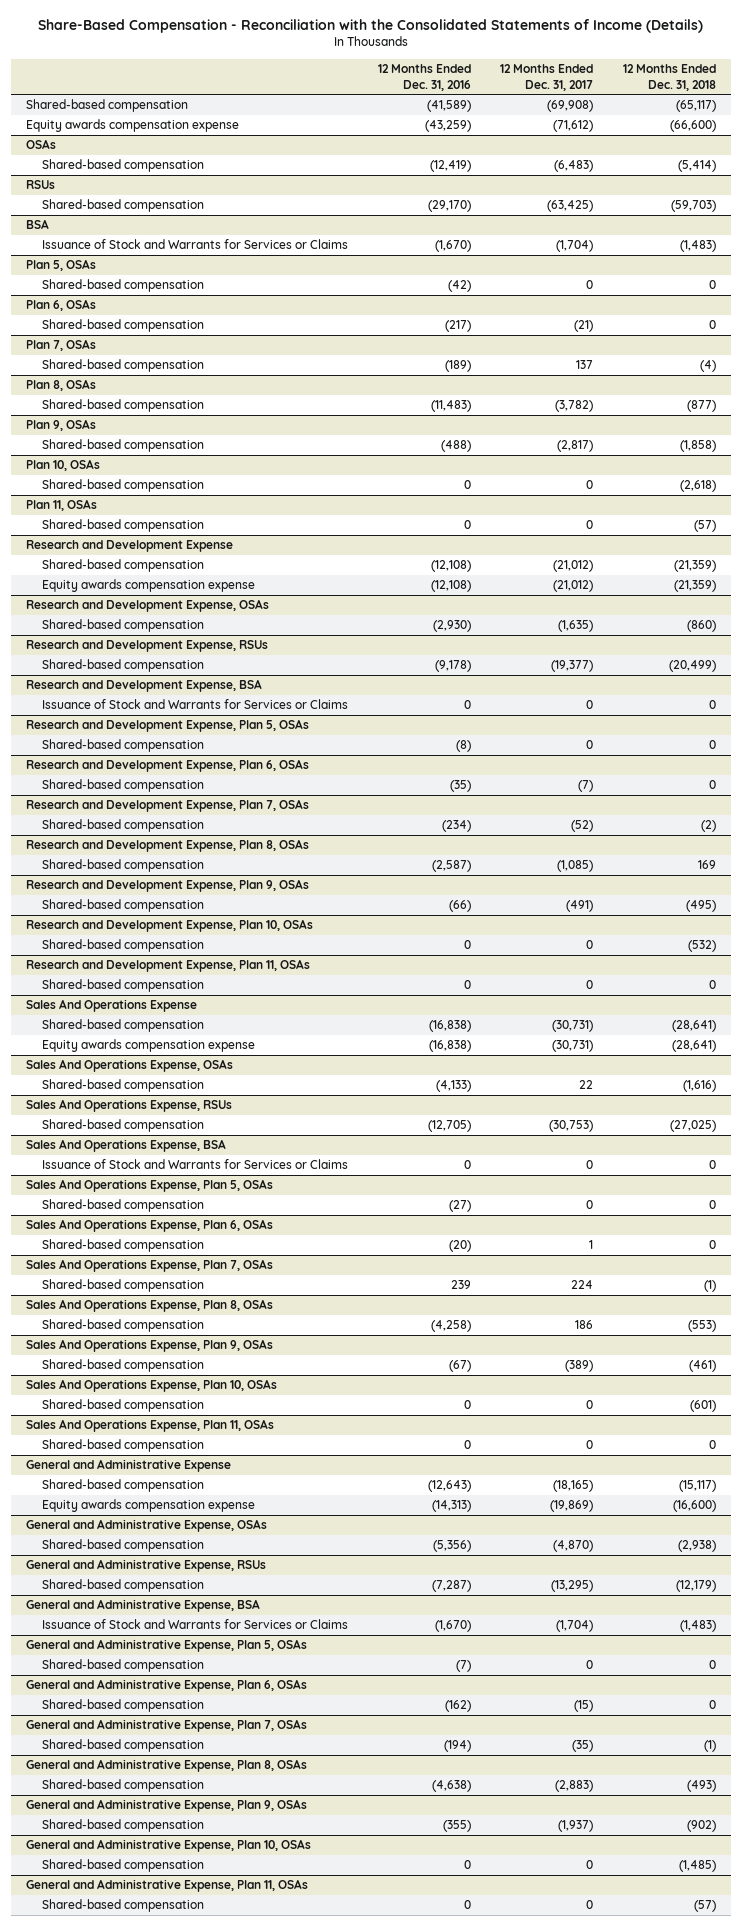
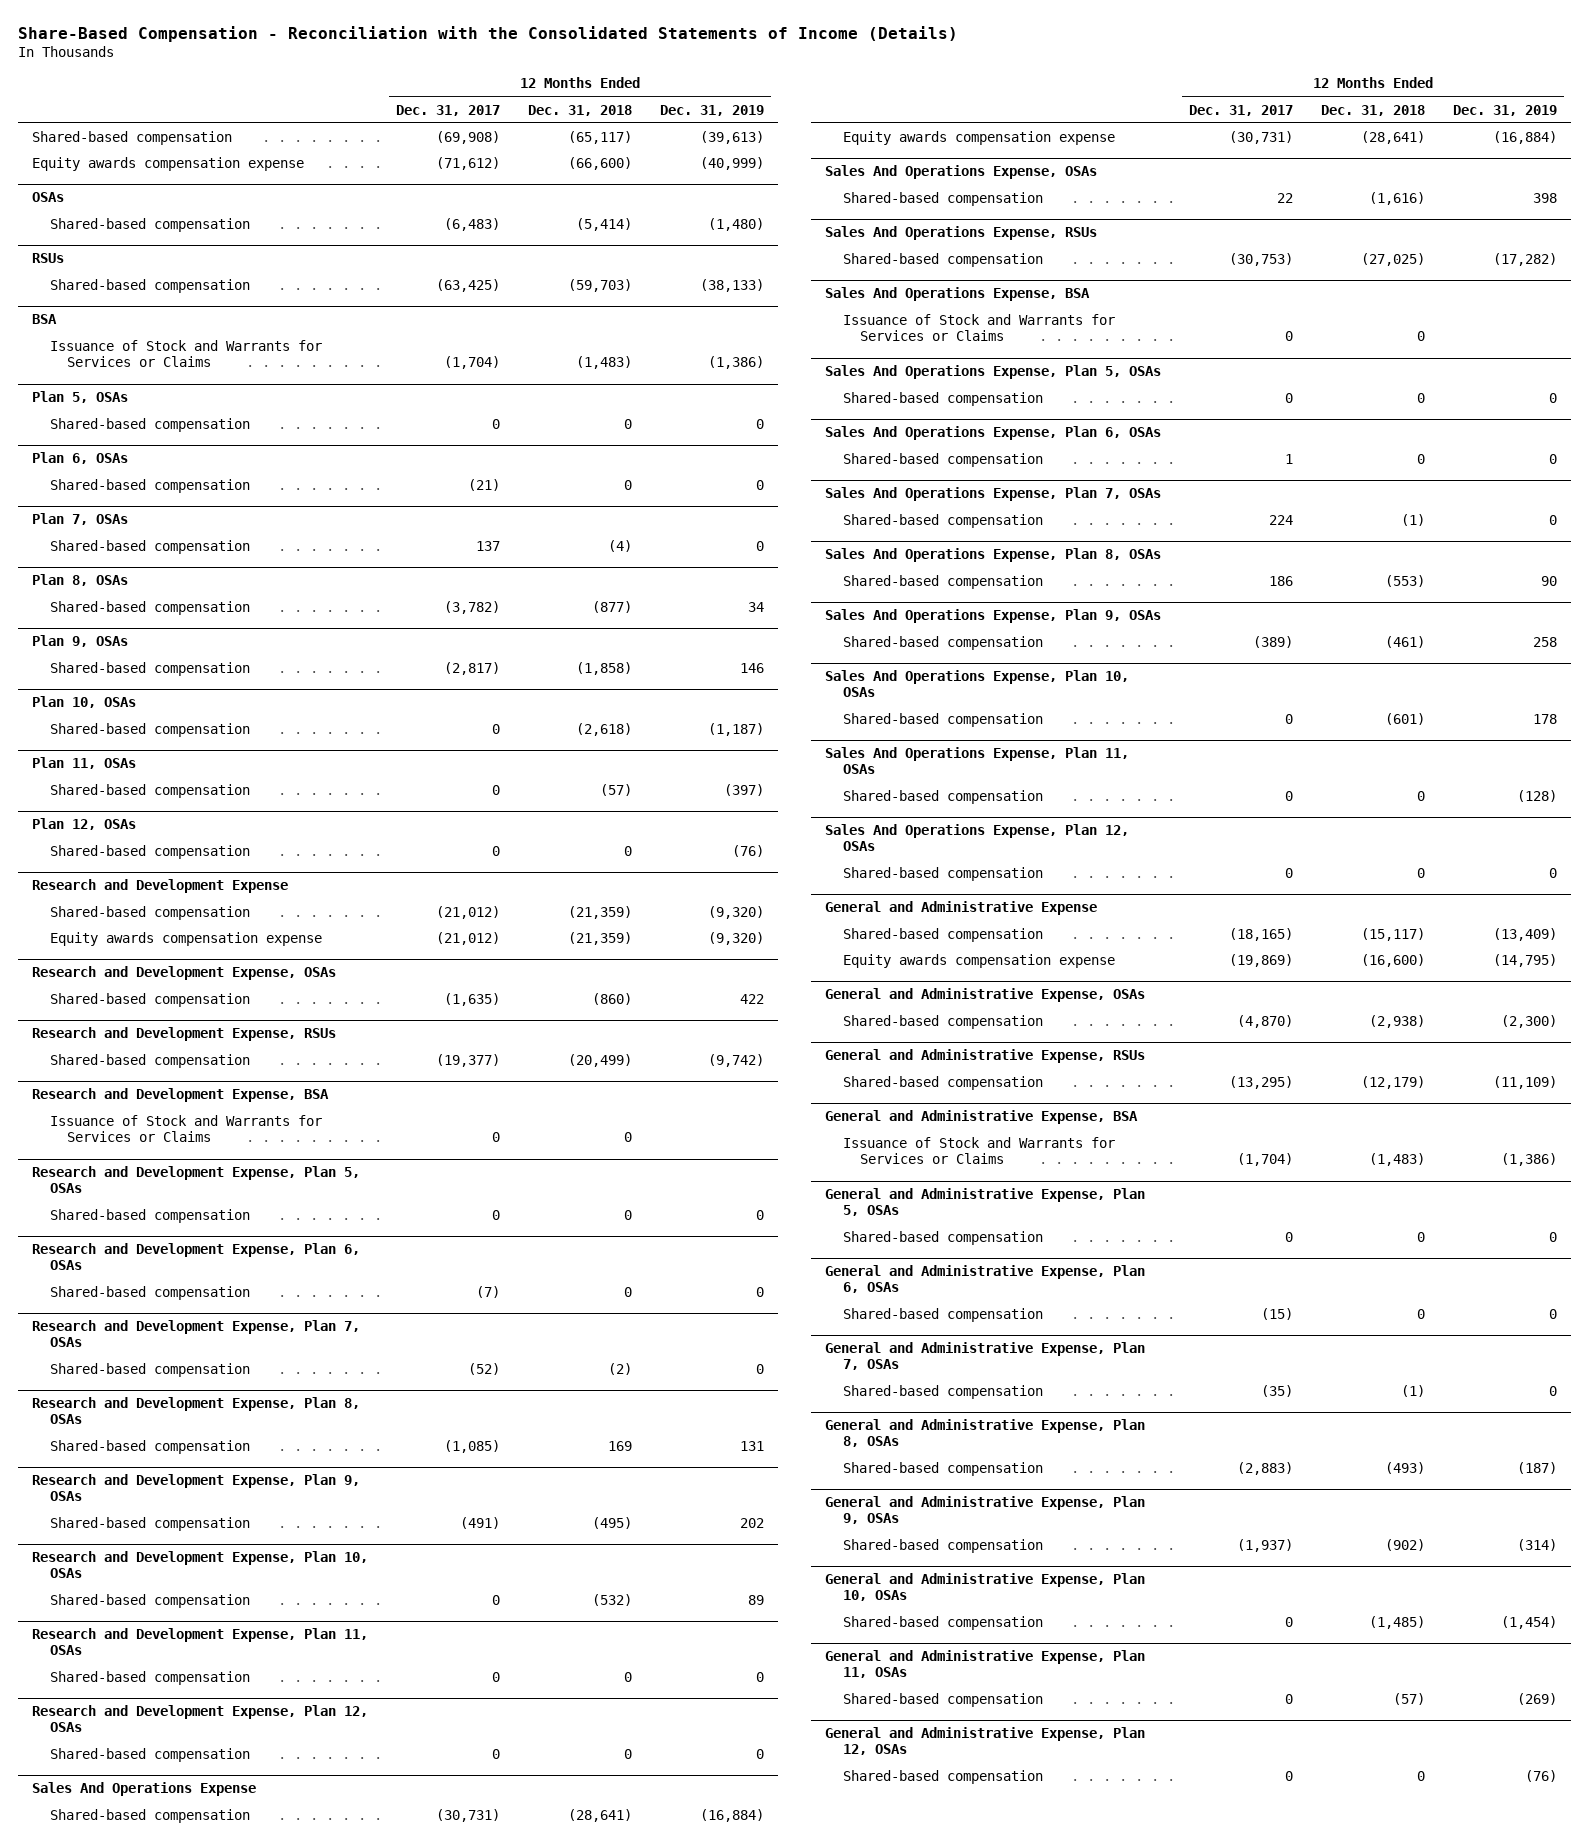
[377,63,471,91] 12 Months Ended Dec. 31, 2016 -> none
none -> [659,104,764,116] Dec. 31, 2019
none -> [32,818,137,831] Plan 12, OSAs
none -> [49,845,250,860] Shared-based compensation
none -> [32,1705,369,1733] Research and Development Expense, Plan 12, OSAs
none -> [49,1748,250,1763] Shared-based compensation
none -> [825,824,1130,852] Sales And Operations Expense, Plan 12, OSAs
none -> [842,867,1043,882] Shared-based compensation
none -> [825,1727,1146,1756] General and Administrative Expense, Plan 12, OSAs
none -> [842,1770,1043,1785] Shared-based compensation

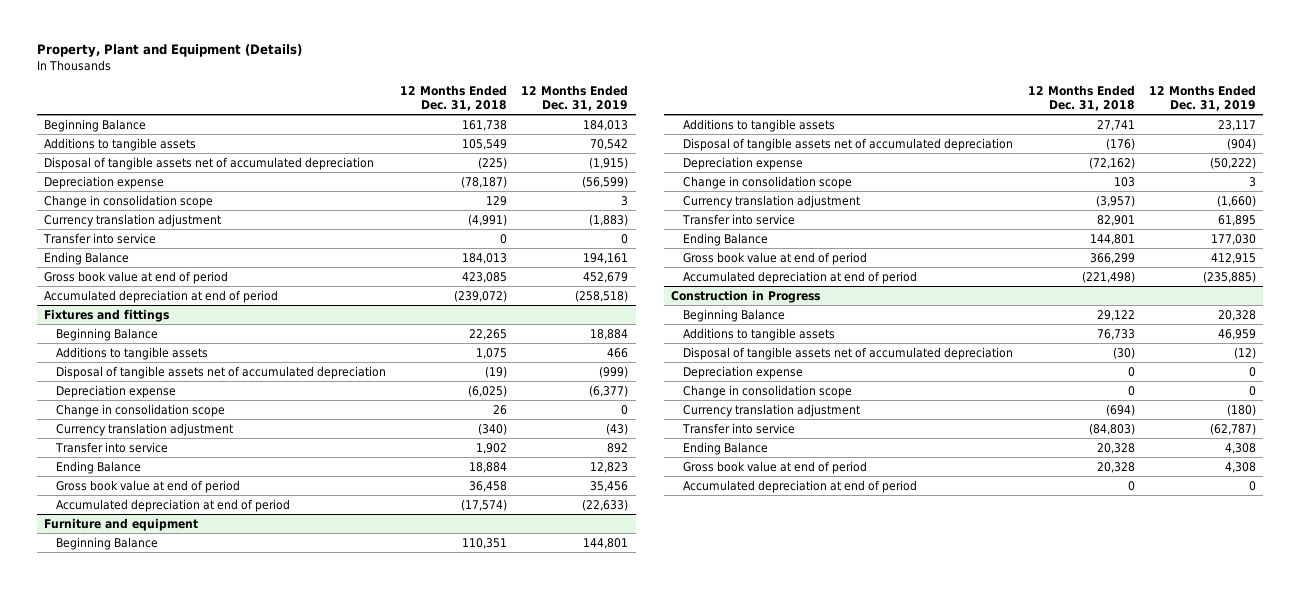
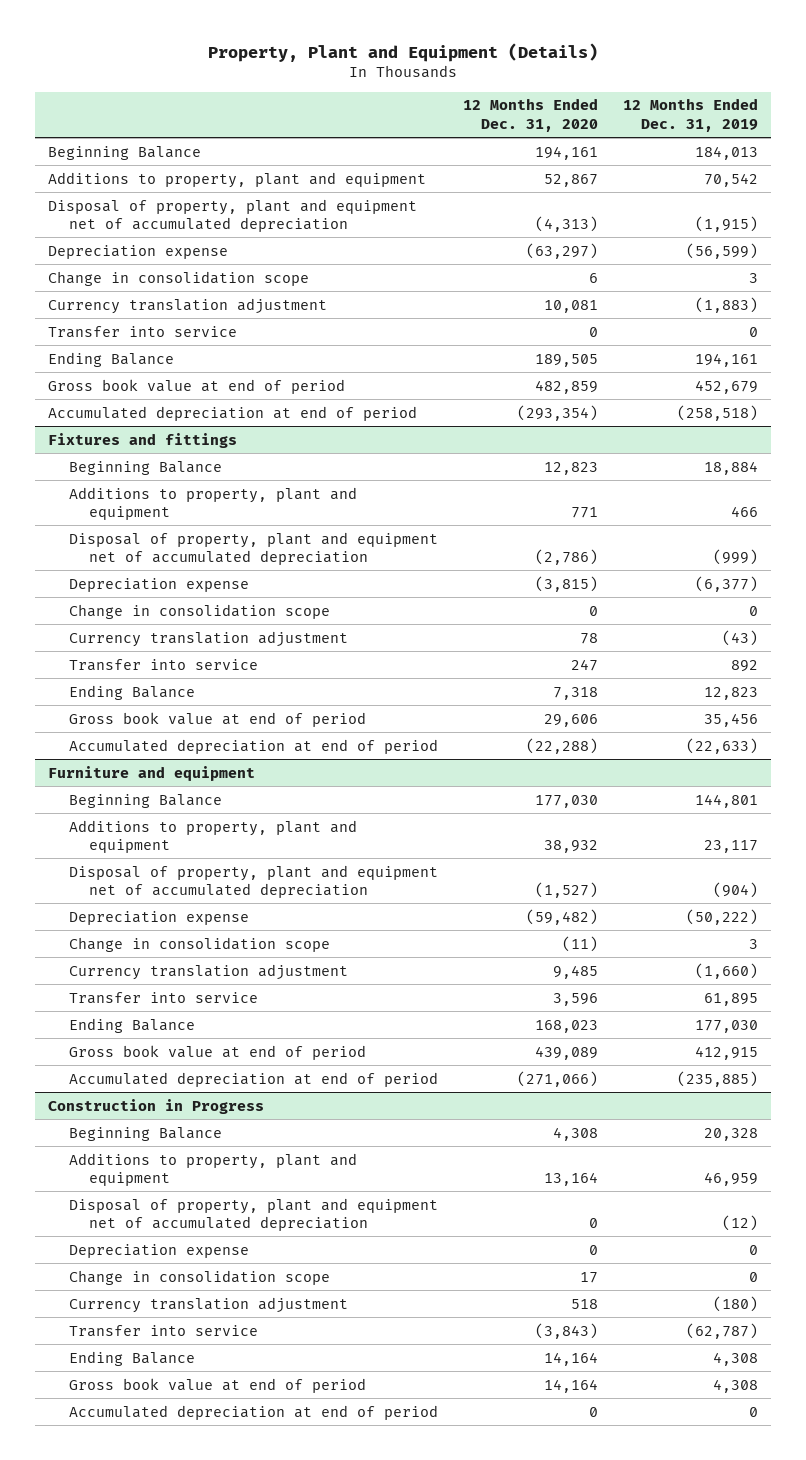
[400,84,508,111] 12 Months Ended Dec. 31, 2018 -> none
none -> [462,98,598,132] 12 Months Ended Dec. 31, 2020
[43,137,196,151] Additions to tangible assets -> [47,171,426,188] Additions to property, plant and equipment
[43,156,374,170] Disposal of tangible assets net of accumulated depreciation -> [47,198,417,233] Disposal of property, plant and equipment net of accumulated depreciation
[56,346,209,360] Additions to tangible assets -> [68,486,357,521] Additions to property, plant and equipment
[56,365,387,379] Disposal of tangible assets net of accumulated depreciation -> [68,531,438,566] Disposal of property, plant and equipment net of accumulated depreciation
[683,118,836,132] Additions to tangible assets -> [68,819,357,854] Additions to property, plant and equipment
[683,137,1014,151] Disposal of tangible assets net of accumulated depreciation -> [68,864,438,899] Disposal of property, plant and equipment net of accumulated depreciation
[683,327,836,341] Additions to tangible assets -> [68,1152,357,1187] Additions to property, plant and equipment
[683,346,1014,360] Disposal of tangible assets net of accumulated depreciation -> [68,1197,438,1232] Disposal of property, plant and equipment net of accumulated depreciation

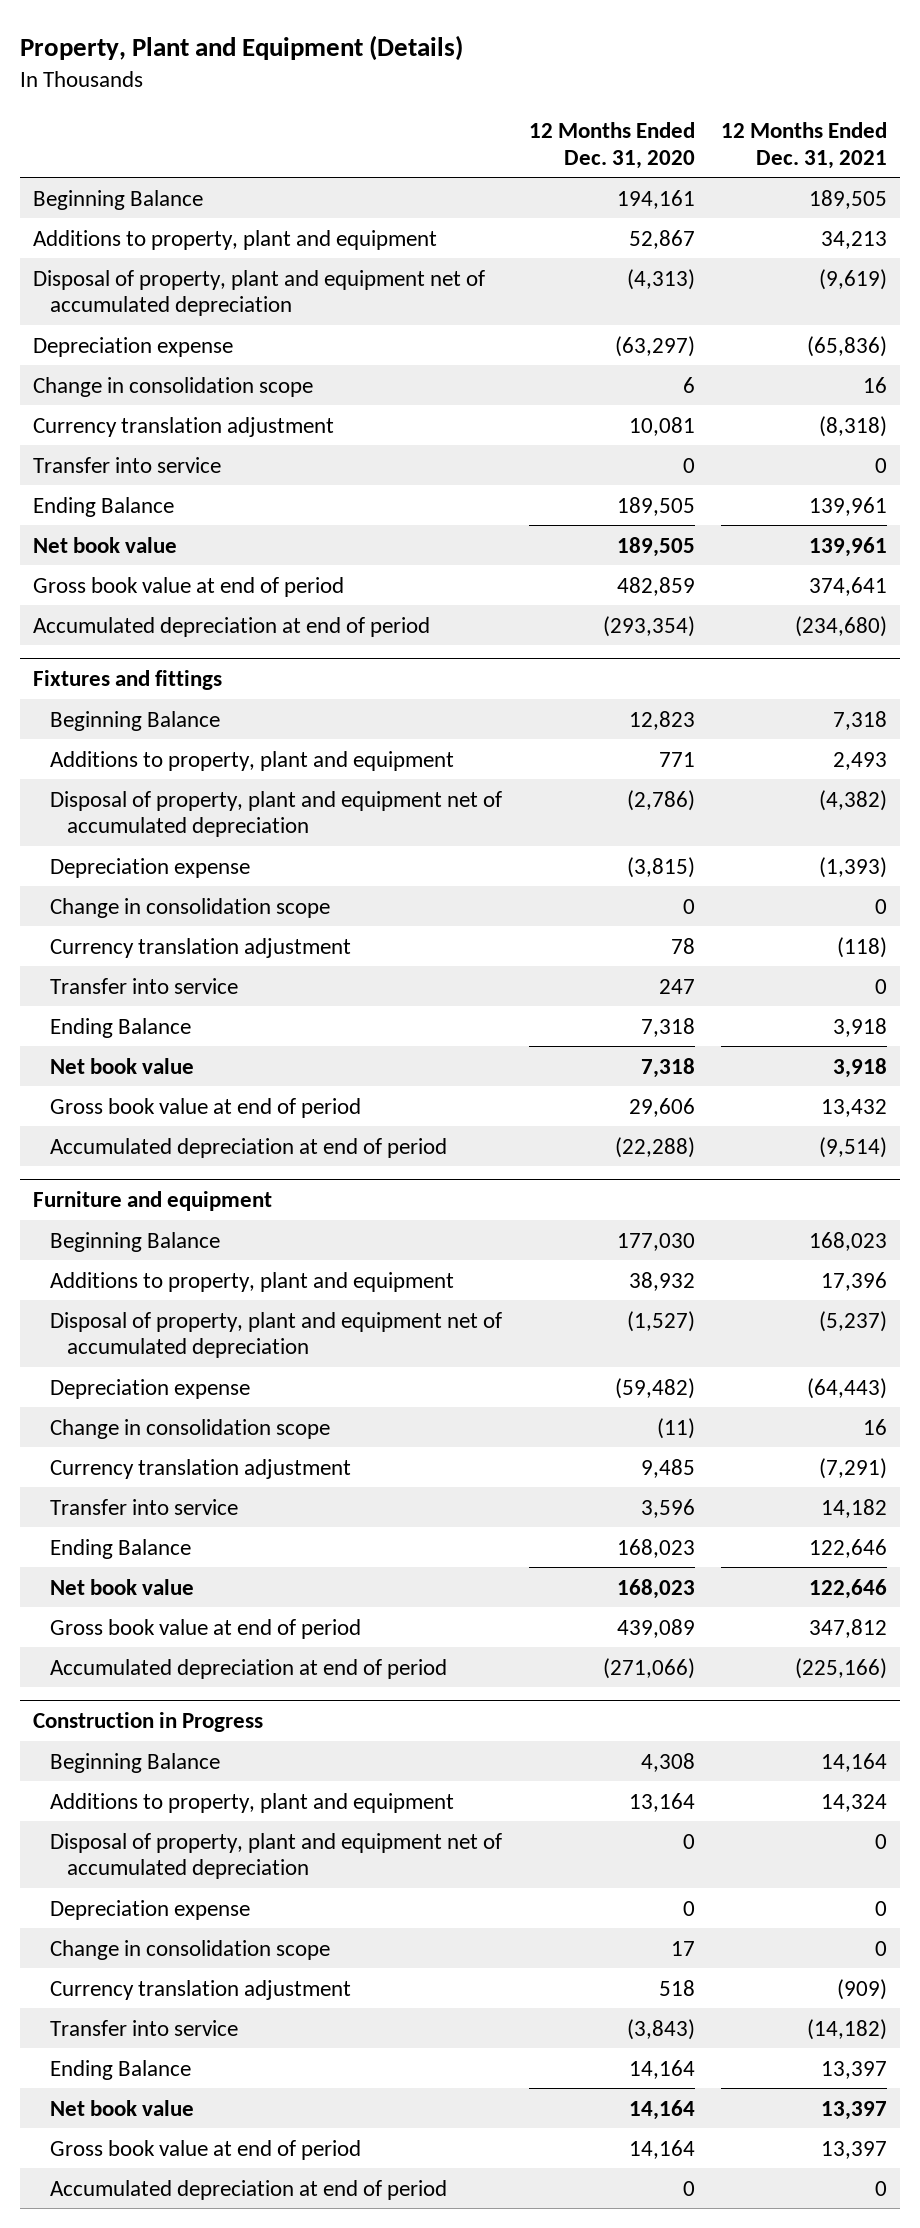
[622,98,758,132] 12 Months Ended Dec. 31, 2019 -> none
none -> [720,121,887,169] 12 Months Ended Dec. 31, 2021
none -> [33,536,178,553] Net book value
none -> [50,1057,195,1074] Net book value
none -> [50,1578,195,1595] Net book value
none -> [50,2099,195,2116] Net book value

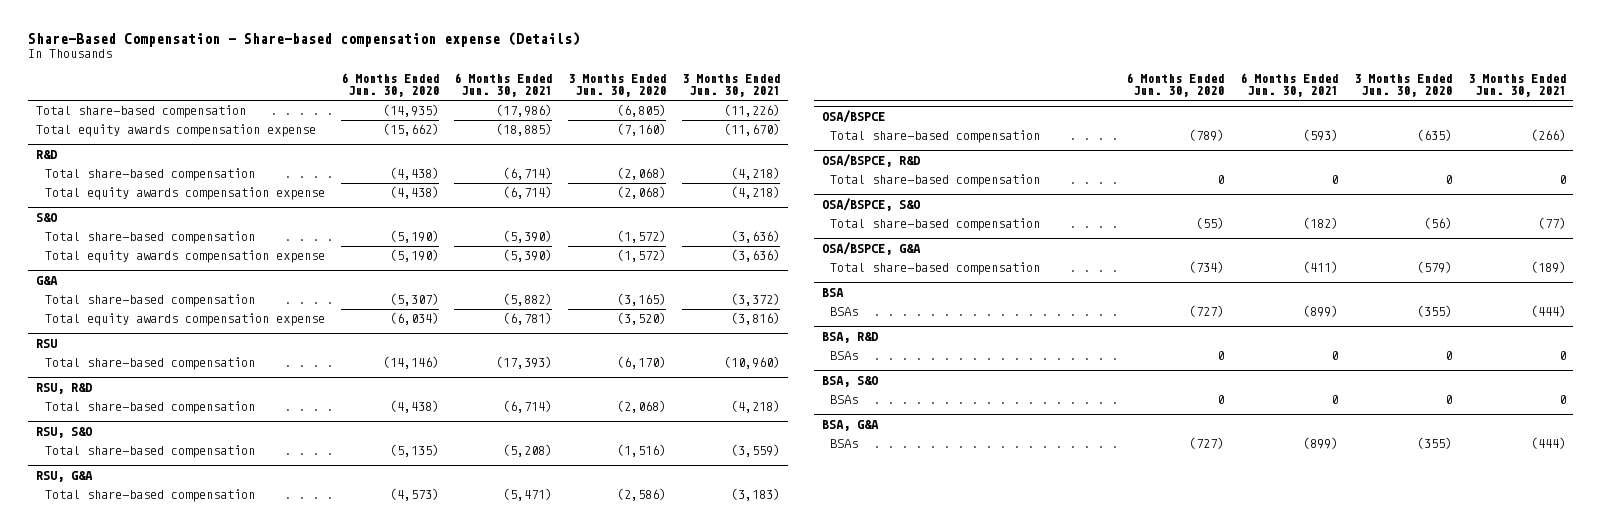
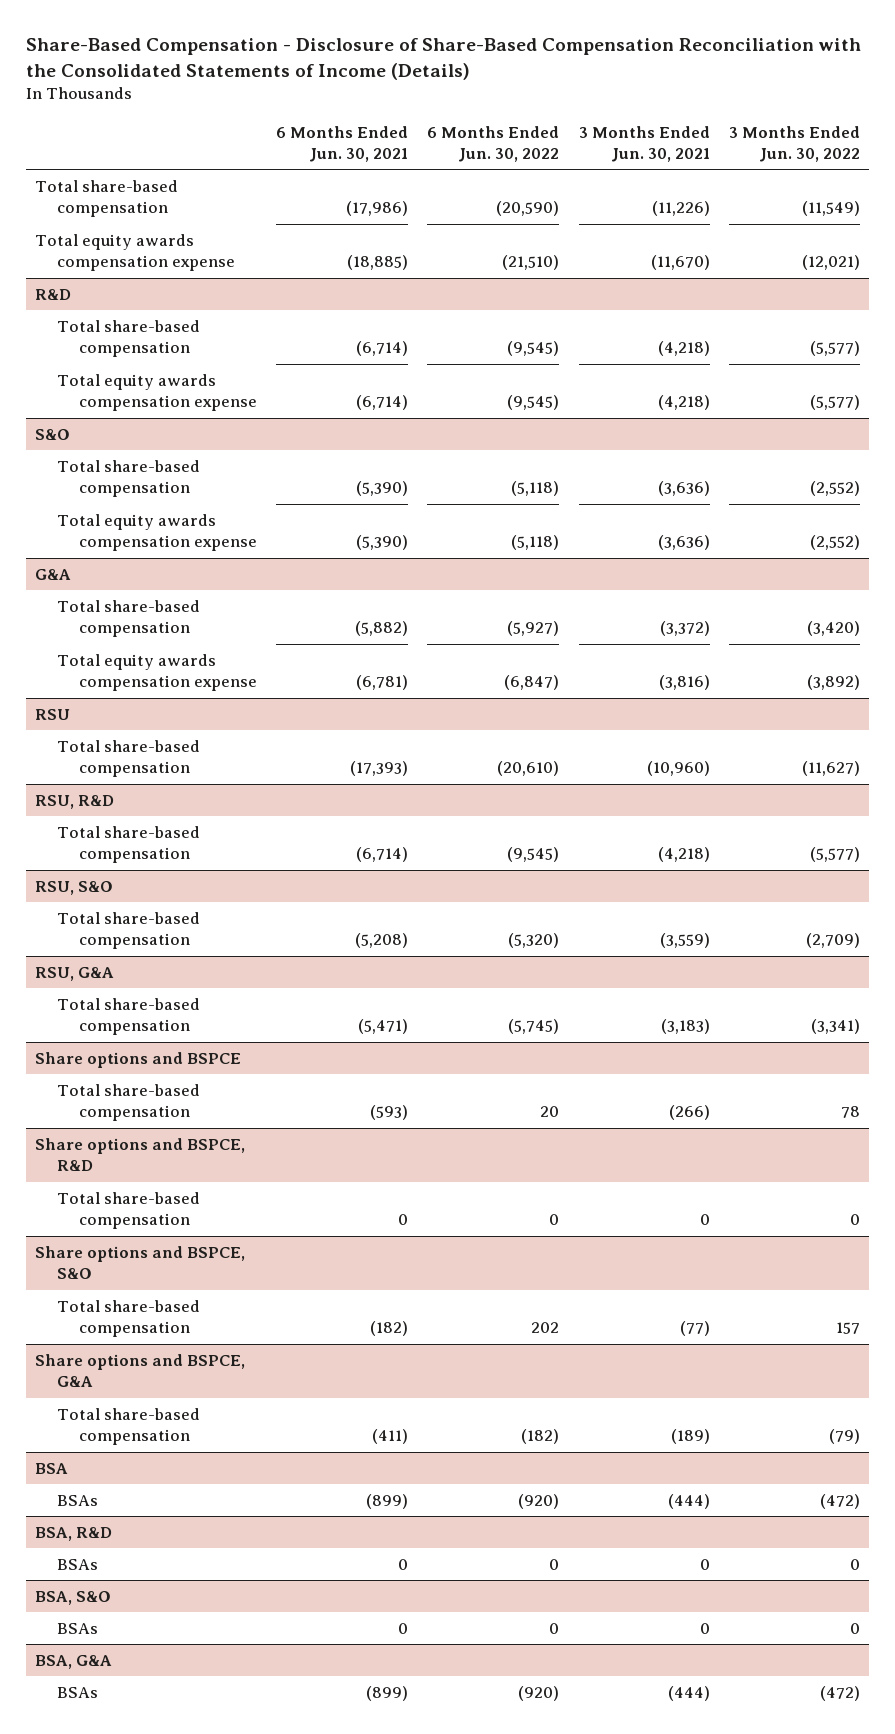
[28,32,581,48] Share-Based Compensation - Share-based compensation expense (Details) -> [25,38,861,80] Share-Based Compensation - Disclosure of Share-Based Compensation Reconciliation with the Consolidated Statements of Income (Details)
[340,73,439,98] 6 Months Ended Jun. 30, 2020 -> none
[568,74,667,98] 3 Months Ended Jun. 30, 2020 -> none
none -> [427,125,560,162] 6 Months Ended Jun. 30, 2022
none -> [728,125,860,162] 3 Months Ended Jun. 30, 2022
[821,110,885,124] OSA/BSPCE -> [35,1051,242,1068] Share options and BSPCE
[821,154,920,168] OSA/BSPCE, R&D -> none
none -> [35,1137,246,1172] Share options and BSPCE, R&D
[821,198,920,212] OSA/BSPCE, S&O -> none
none -> [35,1245,246,1280] Share options and BSPCE, S&O
[821,242,921,256] OSA/BSPCE, G&A -> none
none -> [35,1353,246,1388] Share options and BSPCE, G&A

